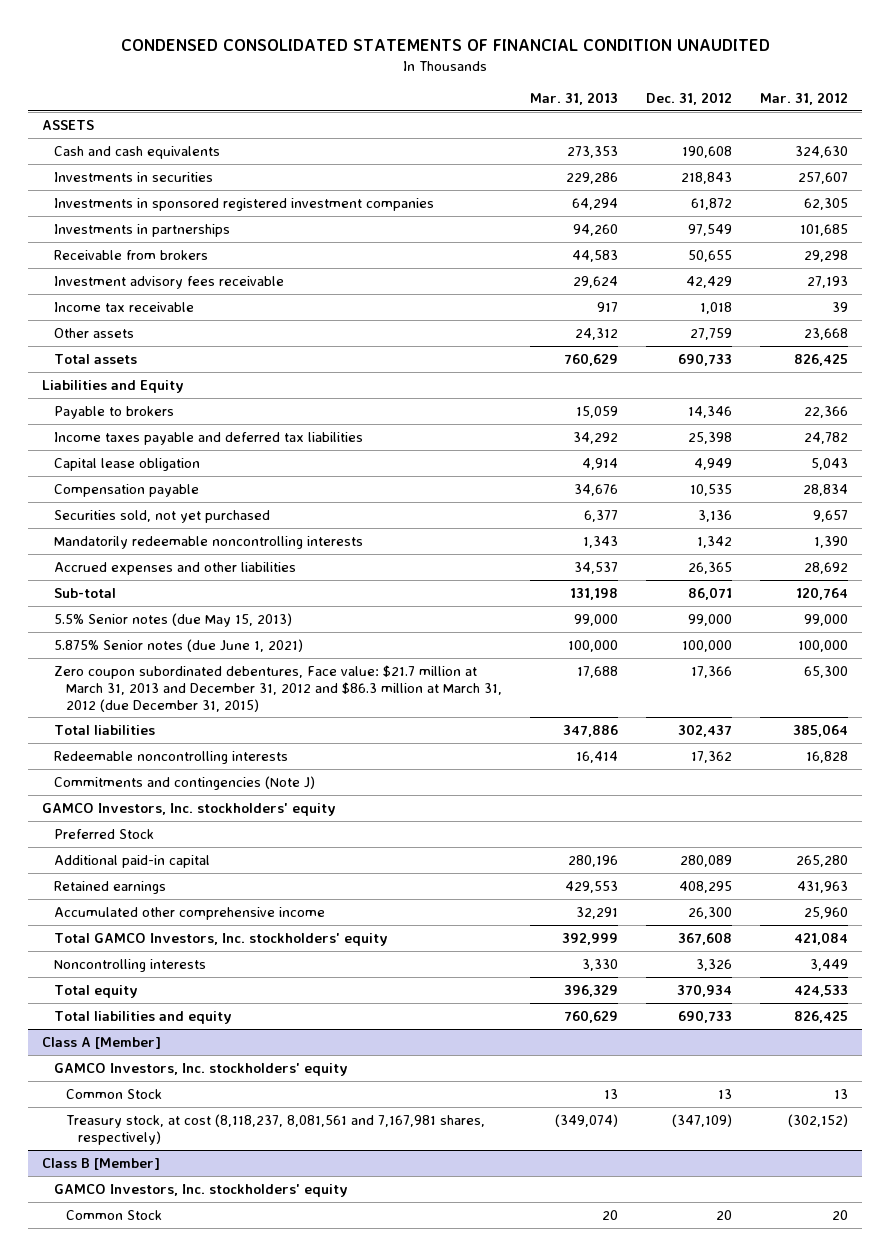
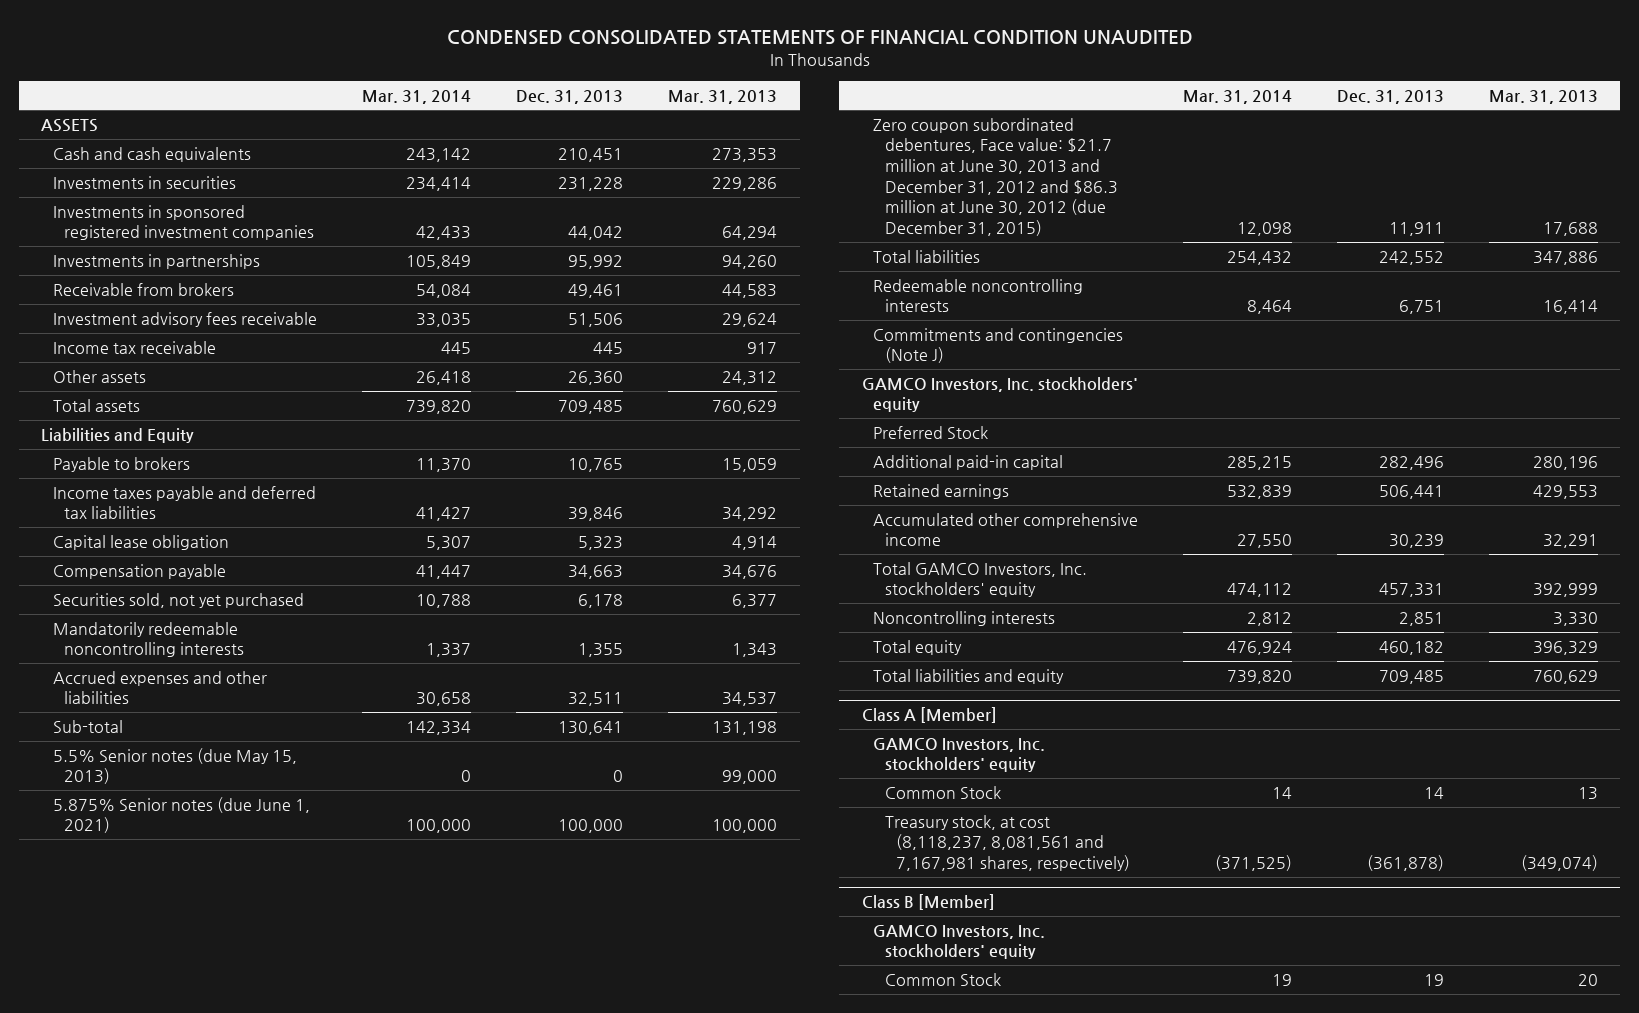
[645,92,732,106] Dec. 31, 2012 -> none
[759,92,848,106] Mar. 31, 2012 -> none
none -> [362,89,472,104] Mar. 31, 2014
none -> [516,89,624,104] Dec. 31, 2013
[53,664,502,712] Zero coupon subordinated debentures, Face value: $21.7 million at March 31, 2013 and December 31, 2012 and $86.3 million at March 31, 2012 (due December 31, 2015) -> [873,117,1118,236] Zero coupon subordinated debentures, Face value: $21.7 million at June 30, 2013 and December 31, 2012 and $86.3 million at June 30, 2012 (due December 31, 2015)

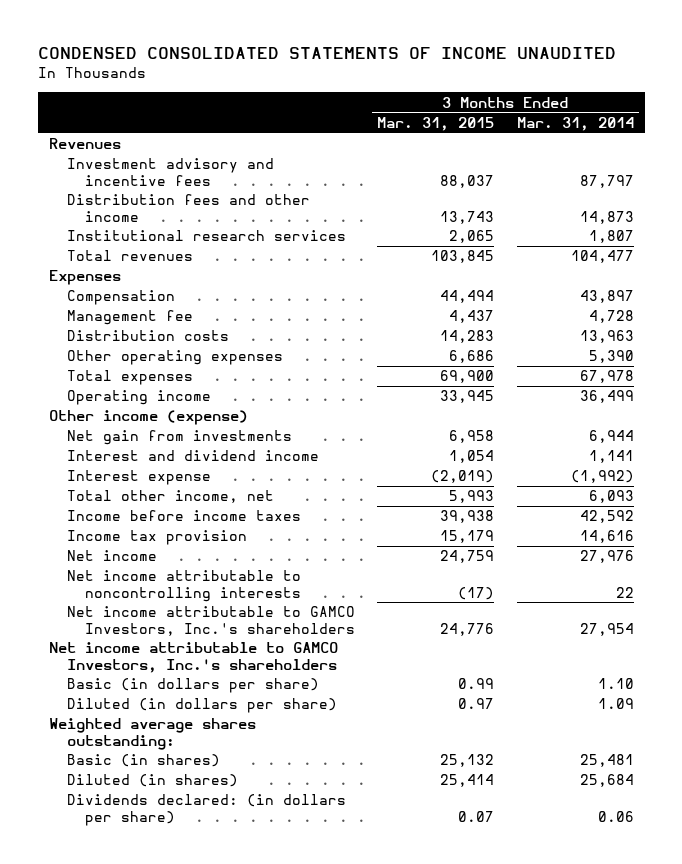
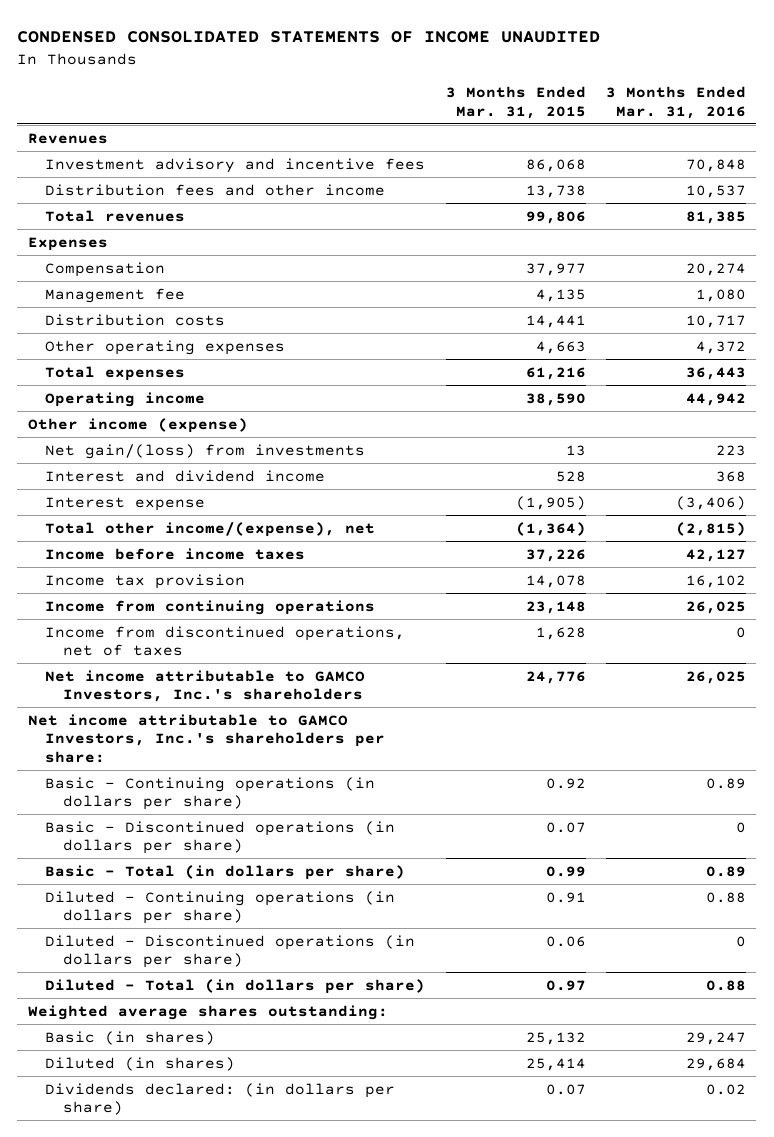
[516,116,634,131] Mar. 31, 2014 -> none
none -> [606,85,747,119] 3 Months Ended Mar. 31, 2016
[66,230,346,242] Institutional research services -> none
[440,174,495,188] 88,037 -> [525,158,586,172] 86,068
[440,210,495,224] 13,743 -> [525,184,586,198] 13,738
[431,250,495,264] 103,845 -> [525,210,586,224] 99,806
[440,290,495,304] 44,494 -> [525,262,586,276] 37,977
[449,310,495,324] 4,437 -> [535,288,586,302] 4,135
[440,330,495,344] 14,283 -> [525,314,586,328] 14,441
[449,350,495,364] 6,686 -> [535,340,586,354] 4,663
[440,370,495,384] 69,900 -> [525,366,586,380] 61,216
[440,390,495,404] 33,945 -> [525,392,586,406] 38,590
[66,550,157,562] Net income -> none
[66,570,301,602] Net income attributable to noncontrolling interests -> none
[66,430,292,446] Net gain from investments -> [45,443,366,459] Net gain/(loss) from investments
[449,430,495,444] 6,958 -> [565,444,586,456] 13
[449,450,495,464] 1,054 -> [555,470,586,482] 528
[431,470,495,484] (2,019) -> [515,495,586,510] (1,905)
[66,490,274,504] Total other income, net -> [45,521,376,537] Total other income/(expense), net
[449,490,495,504] 5,993 -> [515,521,586,536] (1,364)
[440,510,495,524] 39,938 -> [525,548,586,562] 37,226
[440,530,495,544] 15,179 -> [525,574,586,588] 14,078
none -> [45,599,376,615] Income from continuing operations
none -> [45,625,406,657] Income from discontinued operations, net of taxes
[48,642,338,673] Net income attributable to GAMCO Investors, Inc.'s shareholders -> [27,713,386,763] Net income attributable to GAMCO Investors, Inc.'s shareholders per share:
none -> [45,776,376,811] Basic - Continuing operations (in dollars per share)
none -> [45,820,396,855] Basic - Discontinued operations (in dollars per share)
[66,678,319,694] Basic (in dollars per share) -> [45,864,406,880] Basic - Total (in dollars per share)
none -> [45,890,396,925] Diluted - Continuing operations (in dollars per share)
none -> [45,934,416,969] Diluted - Discontinued operations (in dollars per share)
[66,698,337,714] Diluted (in dollars per share) -> [45,978,426,994] Diluted - Total (in dollars per share)

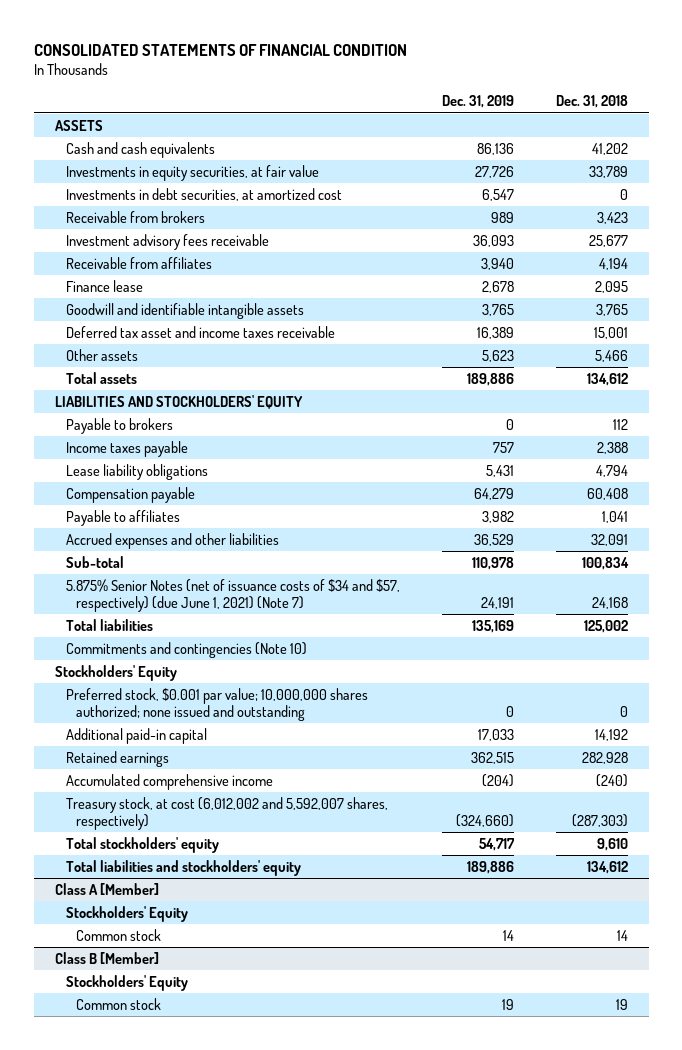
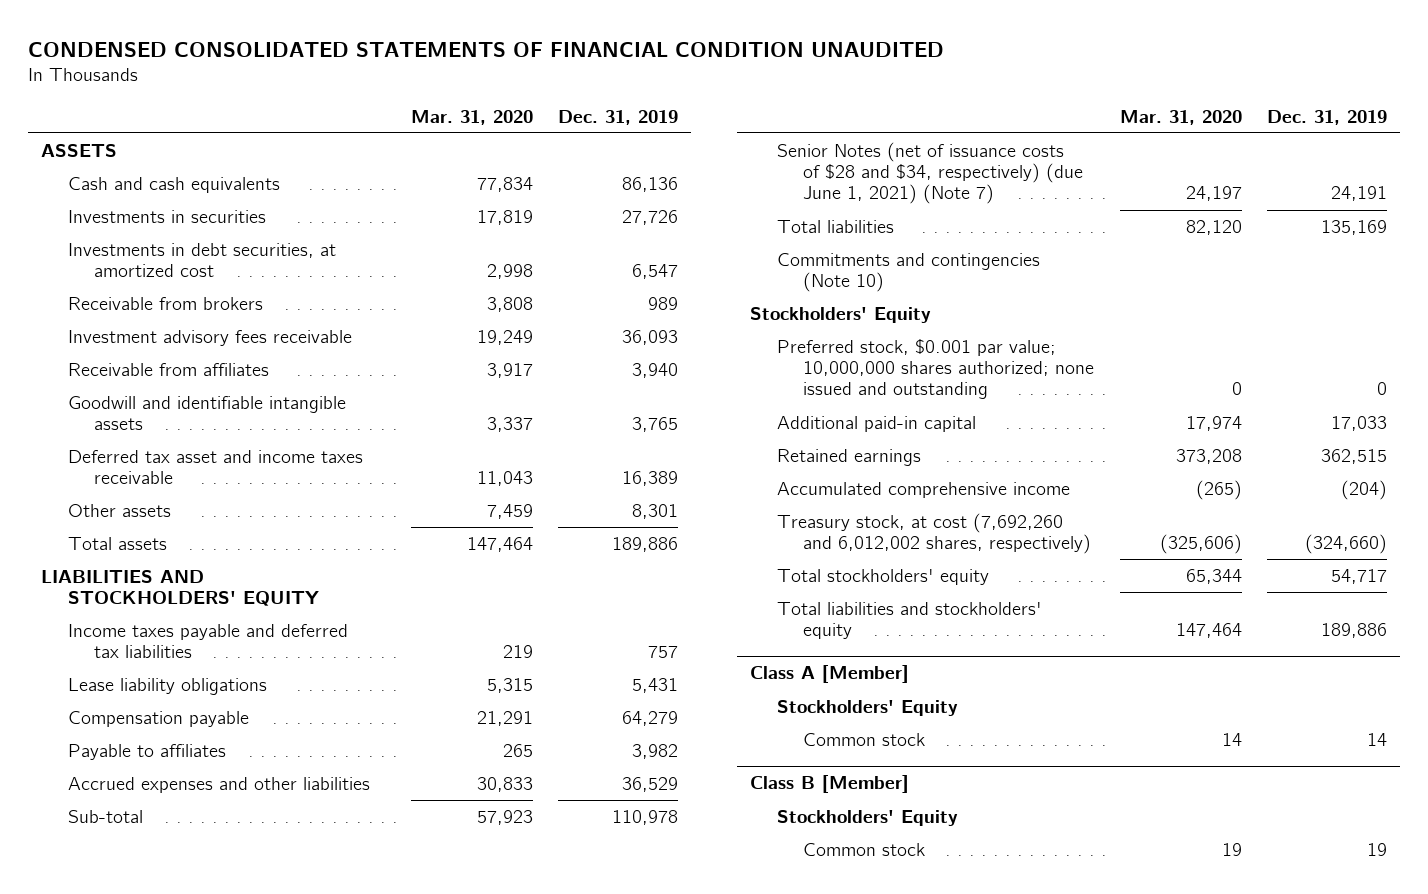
[33,43,407,56] CONSOLIDATED STATEMENTS OF FINANCIAL CONDITION -> [28,41,945,57] CONDENSED CONSOLIDATED STATEMENTS OF FINANCIAL CONDITION UNAUDITED
[555,95,628,109] Dec. 31, 2018 -> none
none -> [410,109,533,125] Mar. 31, 2020
[65,164,319,181] Investments in equity securities, at fair value -> [67,209,266,223] Investments in securities
[65,279,143,292] Finance lease -> none
[481,349,514,362] 5,623 -> [632,503,679,519] 8,301
[65,417,173,434] Payable to brokers -> none
[65,440,188,457] Income taxes payable -> [67,623,348,659] Income taxes payable and deferred tax liabilities
[65,578,400,612] 5.875% Senior Notes (net of issuance costs of $34 and $57, respectively) (due June 1, 2021) (Note 7) -> [776,141,1084,205] Senior Notes (net of issuance costs of $28 and $34, respectively) (due June 1, 2021) (Note 7)
[65,796,388,830] Treasury stock, at cost (6,012,002 and 5,592,007 shares, respectively) -> [776,512,1092,555] Treasury stock, at cost (7,692,260 and 6,012,002 shares, respectively)

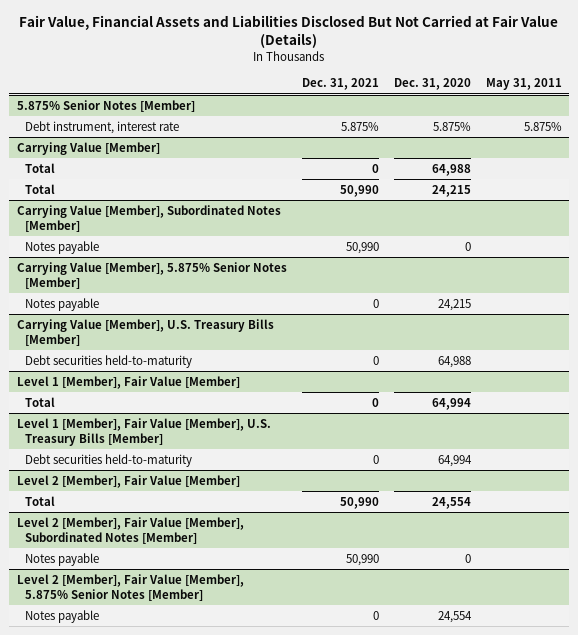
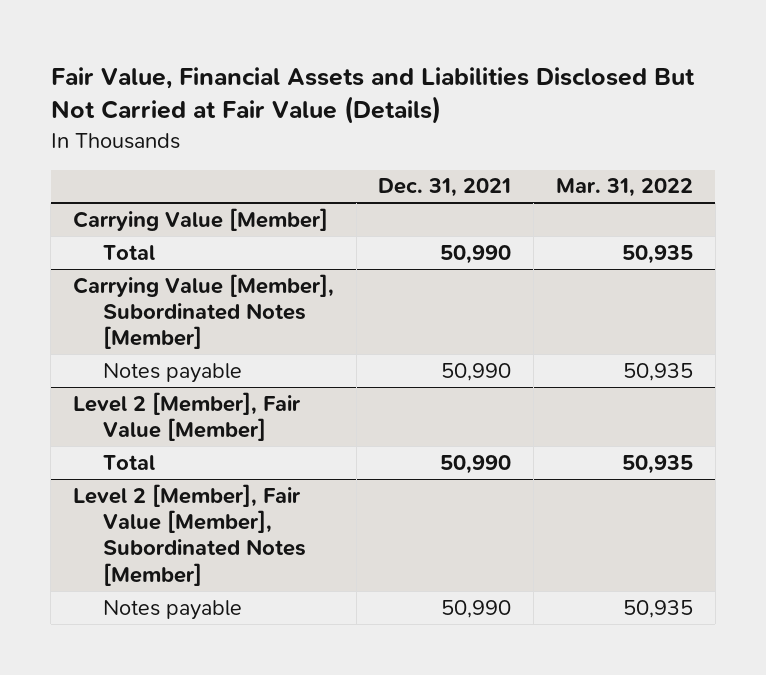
[393,78,471,91] Dec. 31, 2020 -> none
[485,78,562,91] May 31, 2011 -> none
none -> [555,178,693,198] Mar. 31, 2022
[16,99,195,112] 5.875% Senior Notes [Member] -> none
[25,120,180,134] Debt instrument, interest rate -> none
[25,162,56,173] Total -> none
[16,261,287,289] Carrying Value [Member], 5.875% Senior Notes [Member] -> none
[25,297,100,311] Notes payable -> none
[16,318,274,346] Carrying Value [Member], U.S. Treasury Bills [Member] -> none
[25,354,193,368] Debt securities held-to-maturity -> none
[16,375,240,389] Level 1 [Member], Fair Value [Member] -> none
[25,396,56,407] Total -> none
[16,417,271,446] Level 1 [Member], Fair Value [Member], U.S. Treasury Bills [Member] -> none
[25,453,193,467] Debt securities held-to-maturity -> none
[16,573,244,601] Level 2 [Member], Fair Value [Member], 5.875% Senior Notes [Member] -> none
[25,609,100,623] Notes payable -> none

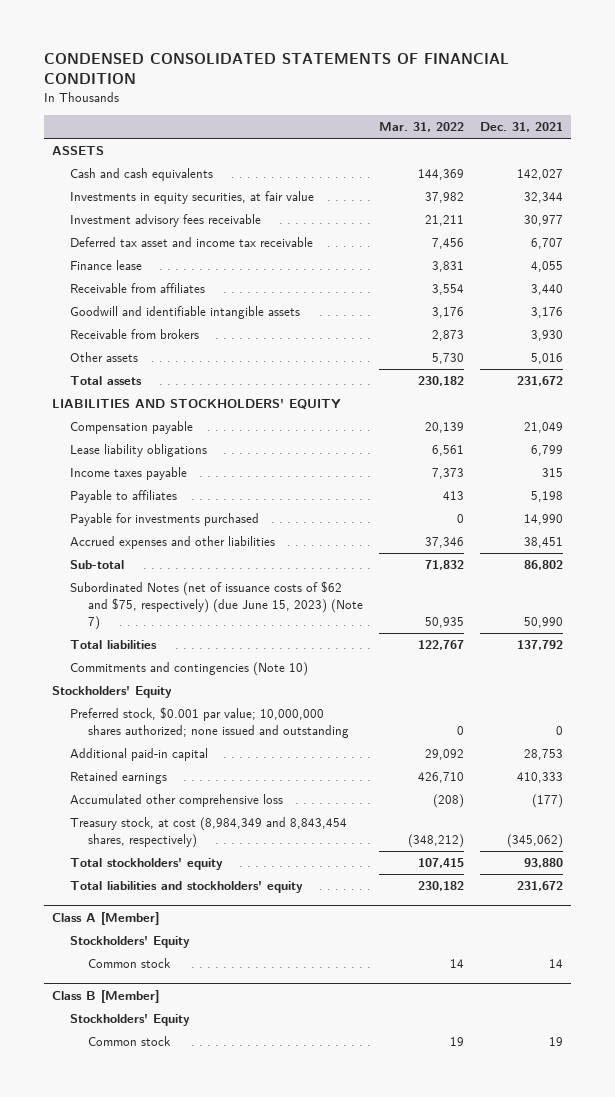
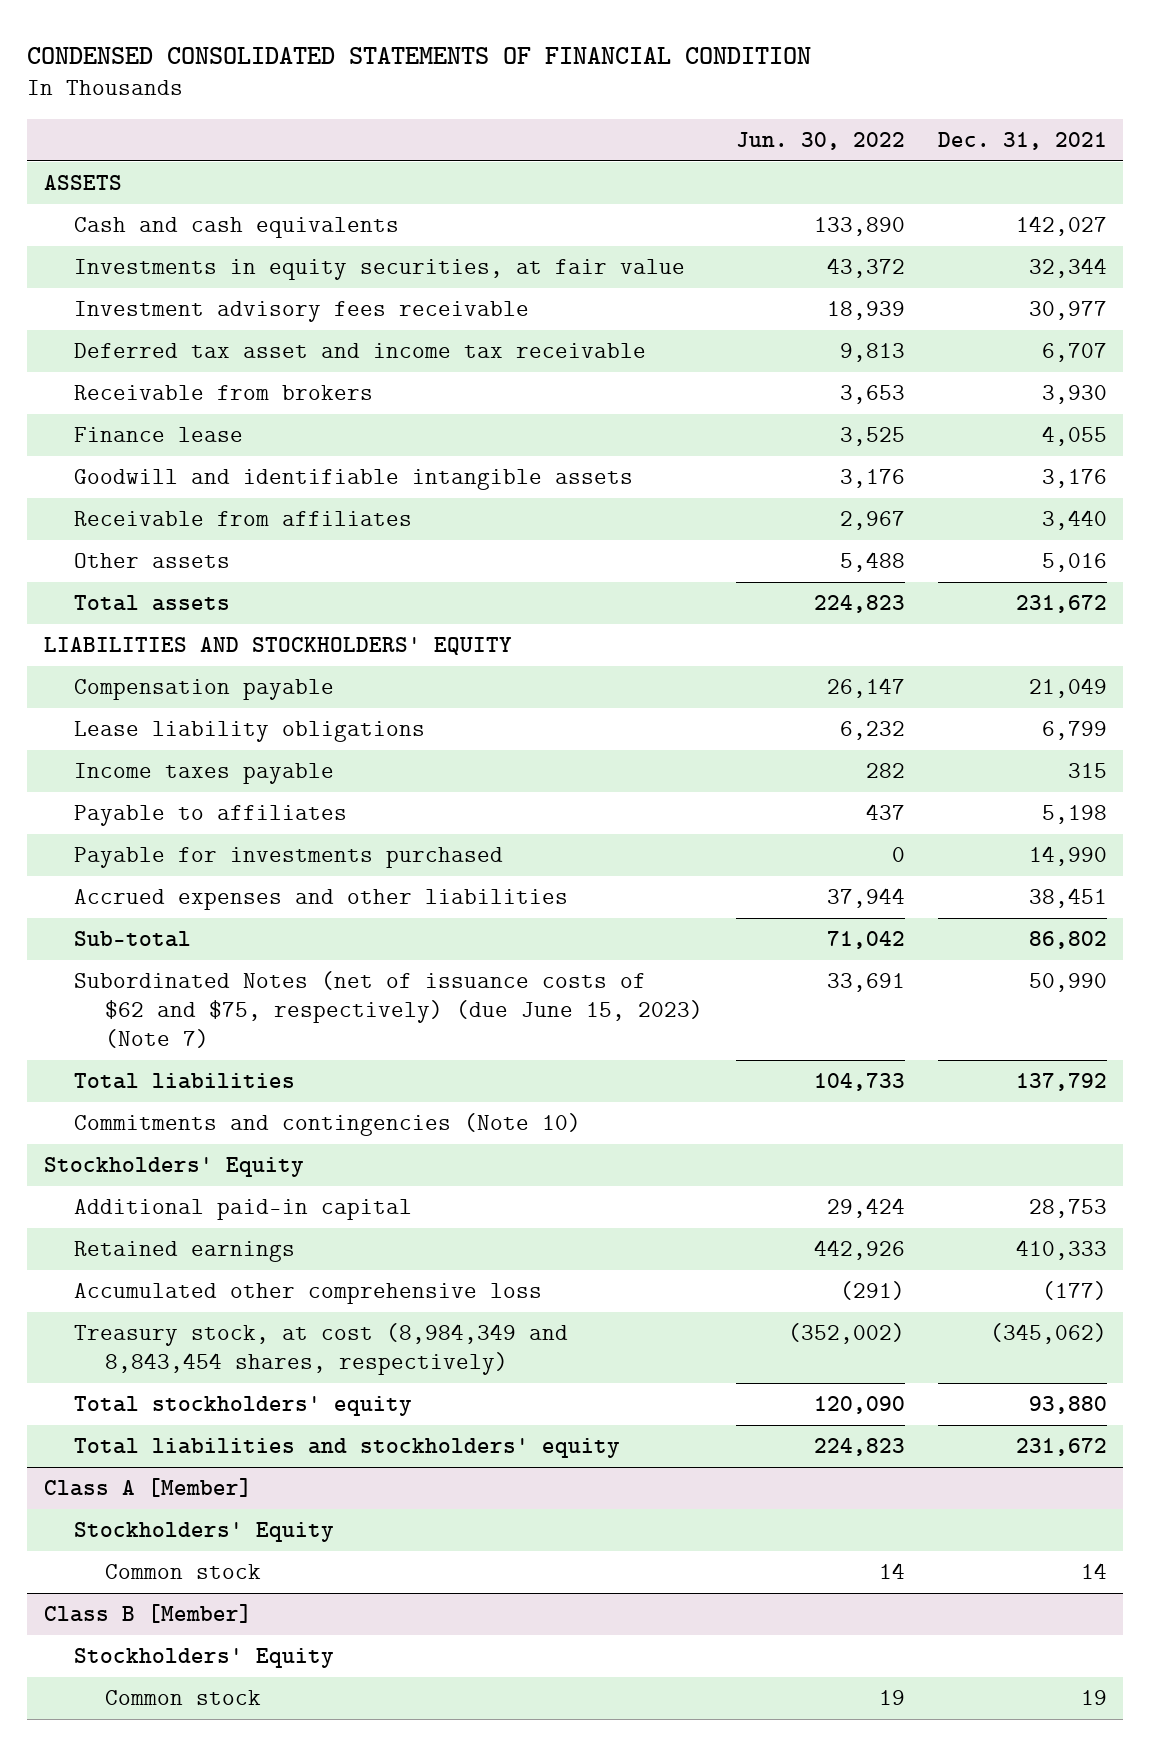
[378,121,464,132] Mar. 31, 2022 -> none
none -> [735,131,905,150] Jun. 30, 2022
[69,329,199,340] Receivable from brokers -> [74,385,374,401] Receivable from brokers
[69,283,205,294] Receivable from affiliates -> [74,511,413,527] Receivable from affiliates
[69,707,349,738] Preferred stock, $0.001 par value; 10,000,000 shares authorized; none issued and outstanding -> none

